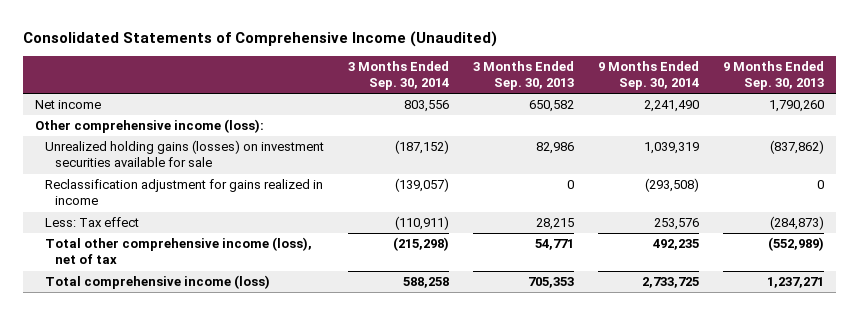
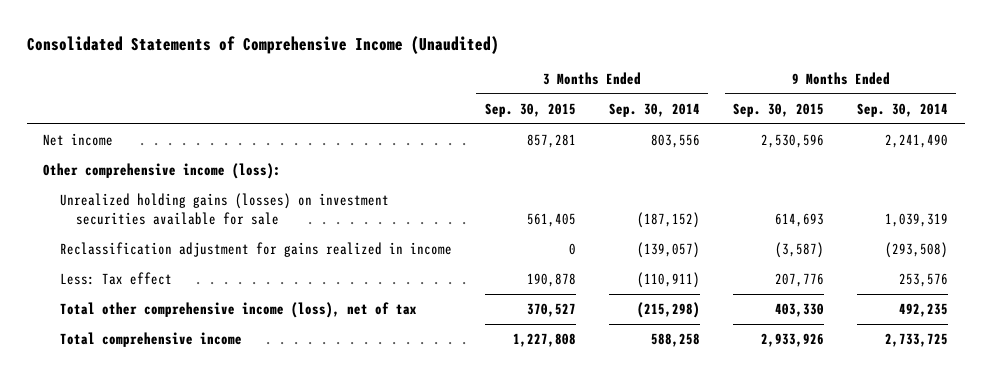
[473,61,575,91] 3 Months Ended Sep. 30, 2013 -> none
[723,61,825,91] 9 Months Ended Sep. 30, 2013 -> none
none -> [484,102,576,117] Sep. 30, 2015
none -> [733,102,825,117] Sep. 30, 2015
[44,275,270,290] Total comprehensive income (loss) -> [59,332,242,348] Total comprehensive income

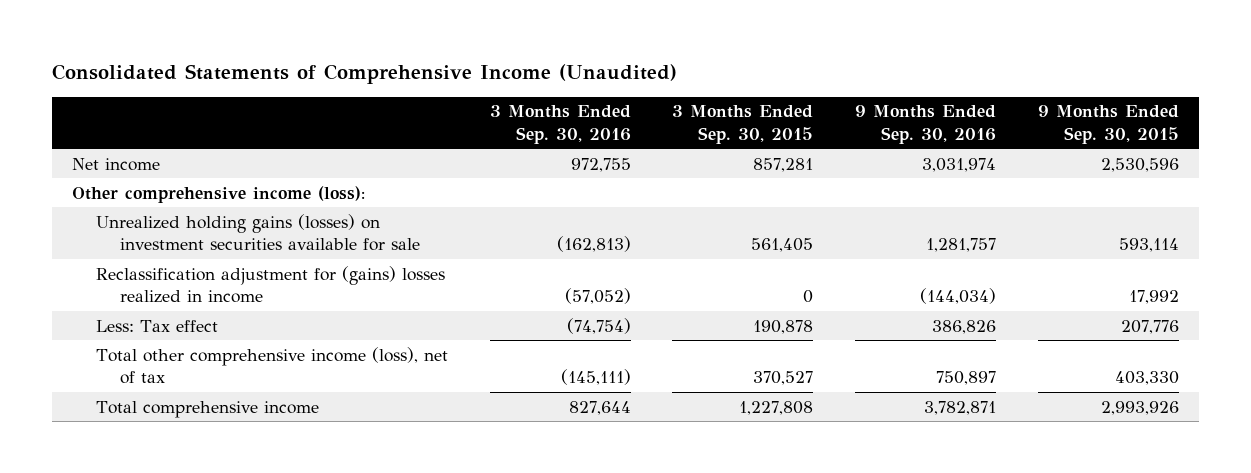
[608,102,700,117] Sep. 30, 2014 -> none
[857,102,949,117] Sep. 30, 2014 -> none
none -> [489,105,631,144] 3 Months Ended Sep. 30, 2016
none -> [854,105,996,144] 9 Months Ended Sep. 30, 2016
[775,213,825,228] 614,693 -> [1118,238,1179,253] 593,114
[59,242,452,258] Reclassification adjustment for gains realized in income -> [96,265,446,304] Reclassification adjustment for (gains) losses realized in income
[775,242,825,259] (3,587) -> [1128,290,1179,305] 17,992
[761,333,825,348] 2,933,926 -> [1100,400,1179,415] 2,993,926

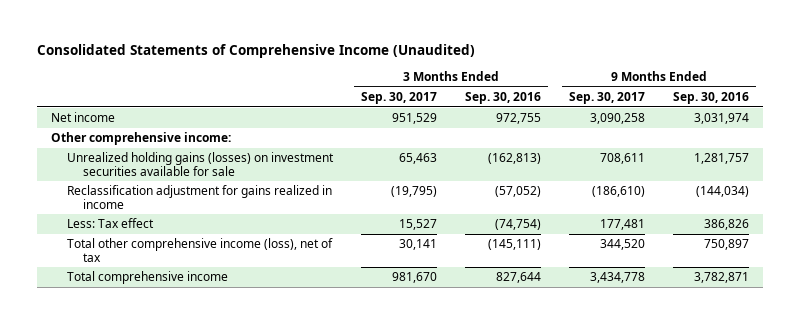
[672,105,814,144] 3 Months Ended Sep. 30, 2015 -> none
[1037,105,1179,144] 9 Months Ended Sep. 30, 2015 -> none
none -> [361,91,438,104] Sep. 30, 2017
none -> [568,91,645,104] Sep. 30, 2017
[72,185,366,203] Other comprehensive income (loss): -> [51,132,232,146] Other comprehensive income:
[96,265,446,304] Reclassification adjustment for (gains) losses realized in income -> [67,185,333,209] Reclassification adjustment for gains realized in income

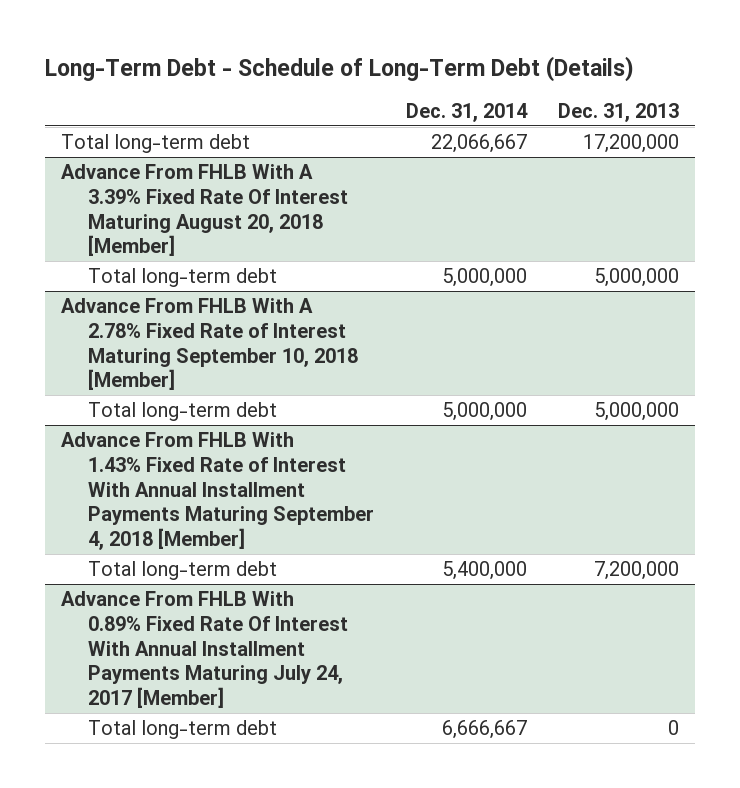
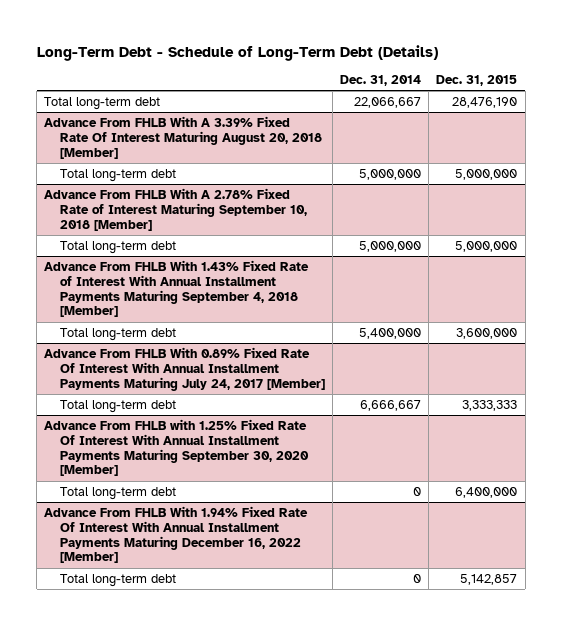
[558,102,680,122] Dec. 31, 2013 -> none
none -> [436,75,518,87] Dec. 31, 2015
none -> [44,418,310,477] Advance From FHLB with 1.25% Fixed Rate Of Interest With Annual Installment Payments Maturing September 30, 2020 [Member]
none -> [60,486,177,500] Total long-term debt
none -> [44,505,309,564] Advance From FHLB With 1.94% Fixed Rate Of Interest With Annual Installment Payments Maturing December 16, 2022 [Member]
none -> [60,573,177,587] Total long-term debt

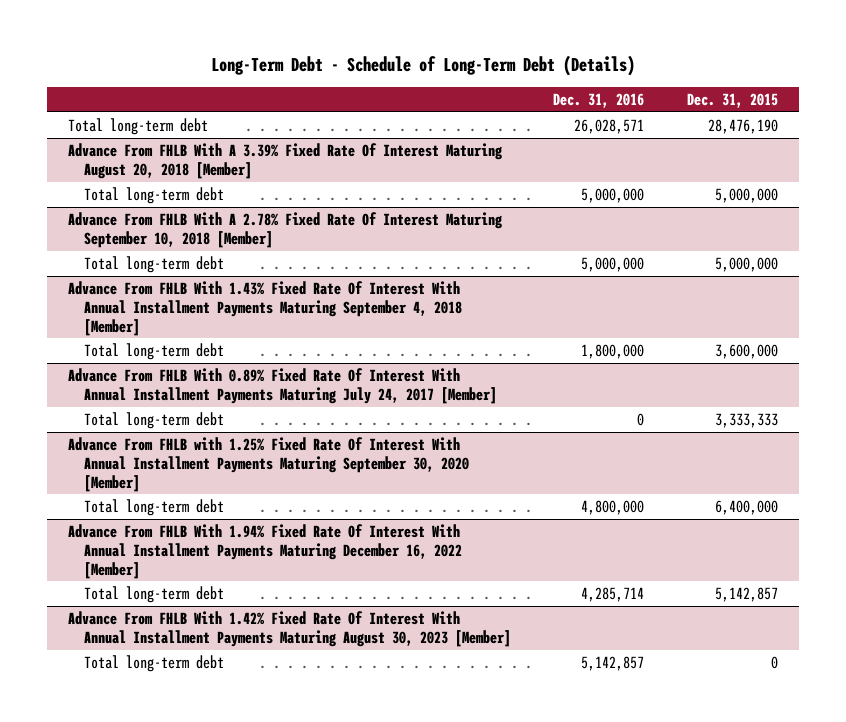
[340,75,422,87] Dec. 31, 2014 -> none
none -> [553,93,645,109] Dec. 31, 2016
[44,187,308,231] Advance From FHLB With A 2.78% Fixed Rate of Interest Maturing September 10, 2018 [Member] -> [67,211,503,248] Advance From FHLB With A 2.78% Fixed Rate Of Interest Maturing September 10, 2018 [Member]
[44,259,310,318] Advance From FHLB With 1.43% Fixed Rate of Interest With Annual Installment Payments Maturing September 4, 2018 [Member] -> [67,280,463,336] Advance From FHLB With 1.43% Fixed Rate Of Interest With Annual Installment Payments Maturing September 4, 2018 [Member]
none -> [67,610,512,647] Advance From FHLB With 1.42% Fixed Rate Of Interest With Annual Installment Payments Maturing August 30, 2023 [Member]
none -> [84,654,225,672] Total long-term debt

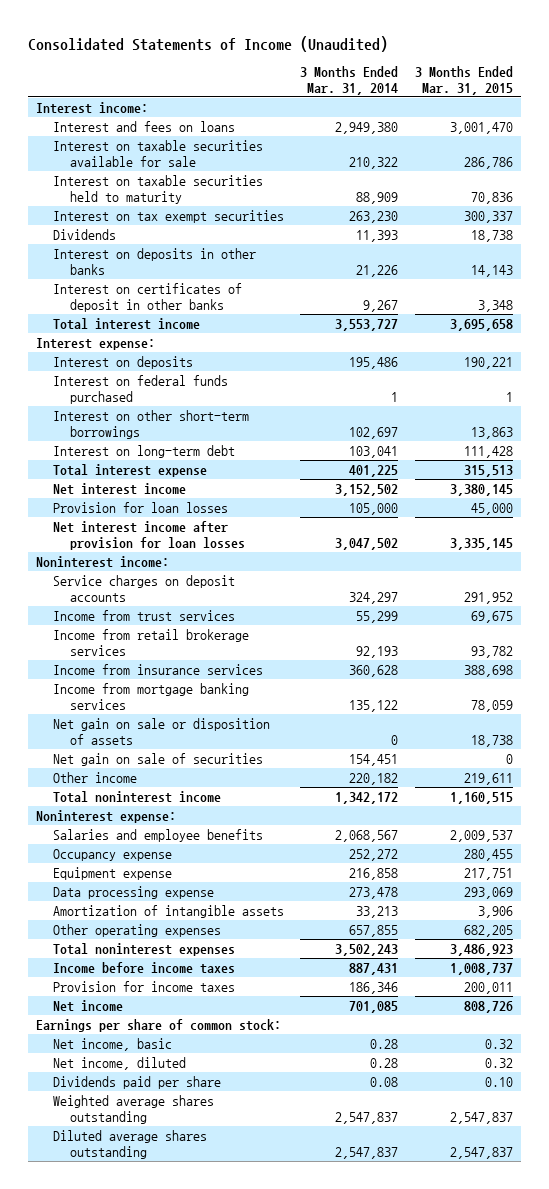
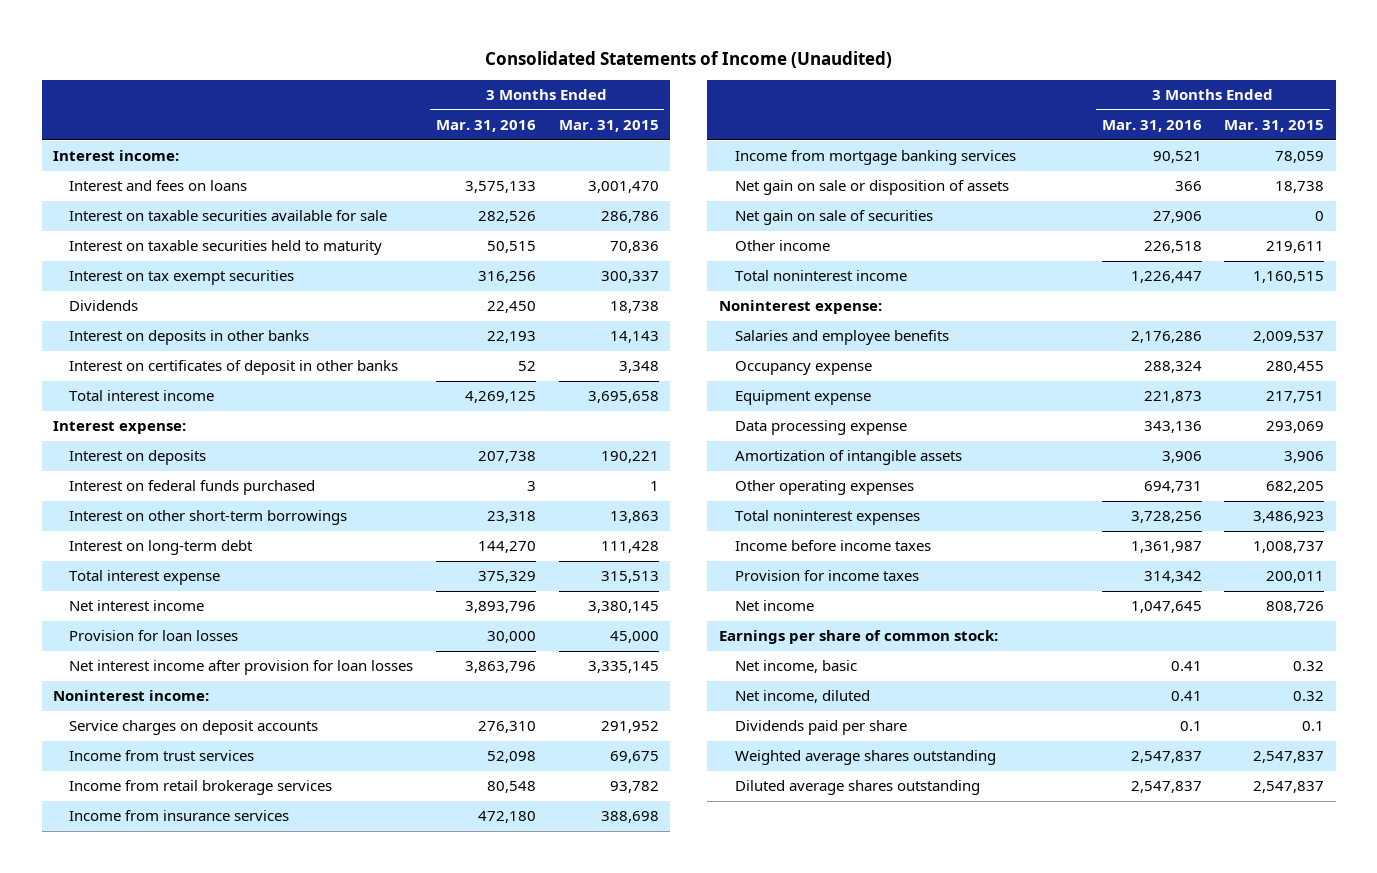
[300,65,399,95] 3 Months Ended Mar. 31, 2014 -> none
none -> [436,120,537,133] Mar. 31, 2016
[484,1076,513,1087] 0.10 -> [1302,721,1325,732] 0.1

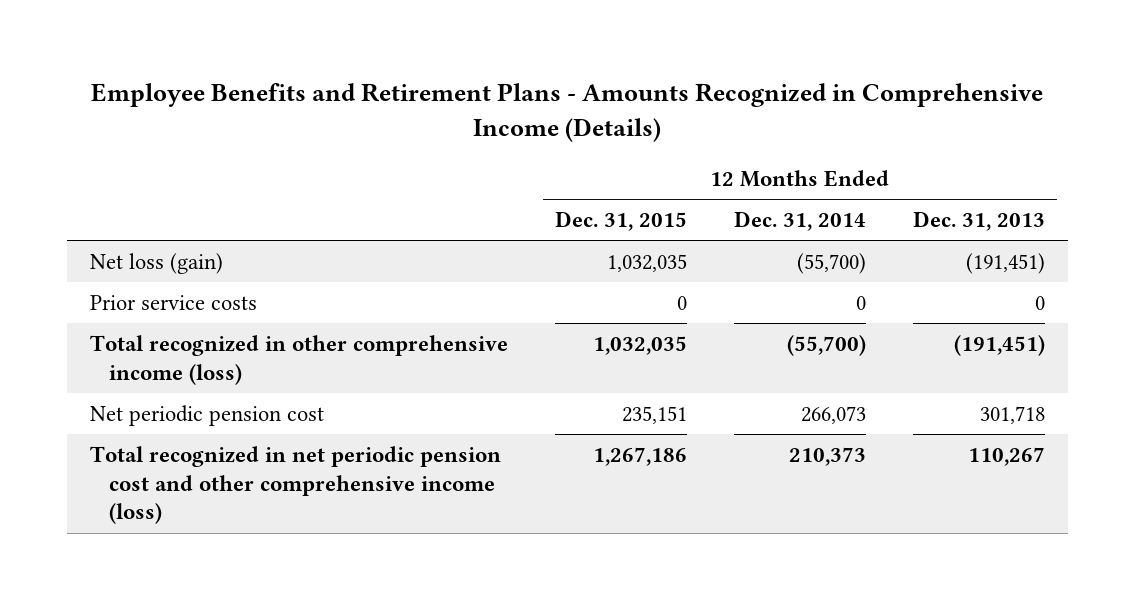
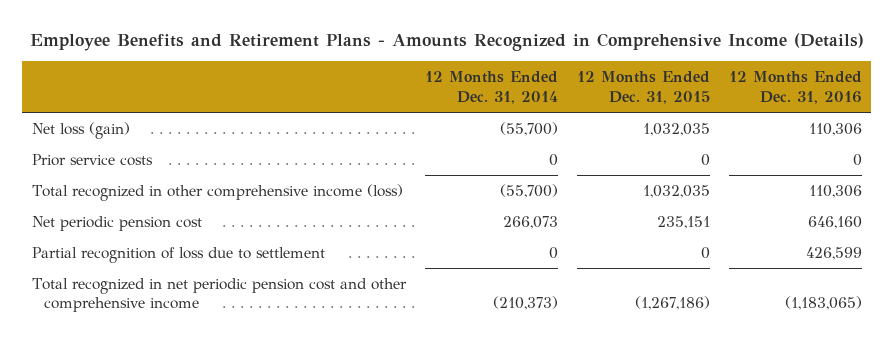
[912,210,1045,231] Dec. 31, 2013 -> none
none -> [728,71,862,104] 12 Months Ended Dec. 31, 2016
none -> [31,247,325,264] Partial recognition of loss due to settlement
[90,445,502,525] Total recognized in net periodic pension cost and other comprehensive income (loss) -> [31,278,407,313] Total recognized in net periodic pension cost and other comprehensive income
[593,446,688,466] 1,267,186 -> [634,296,710,311] (1,267,186)
[788,446,866,466] 210,373 -> [492,296,558,311] (210,373)

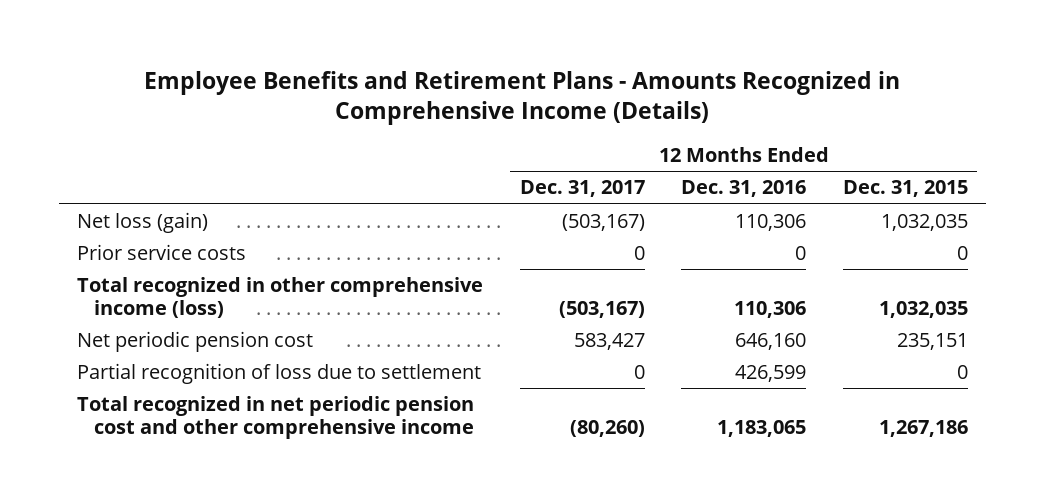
[424,71,558,104] 12 Months Ended Dec. 31, 2014 -> none
none -> [519,180,645,198] Dec. 31, 2017
[634,296,710,311] (1,267,186) -> [878,420,968,438] 1,267,186
[784,296,862,311] (1,183,065) -> [717,420,807,438] 1,183,065

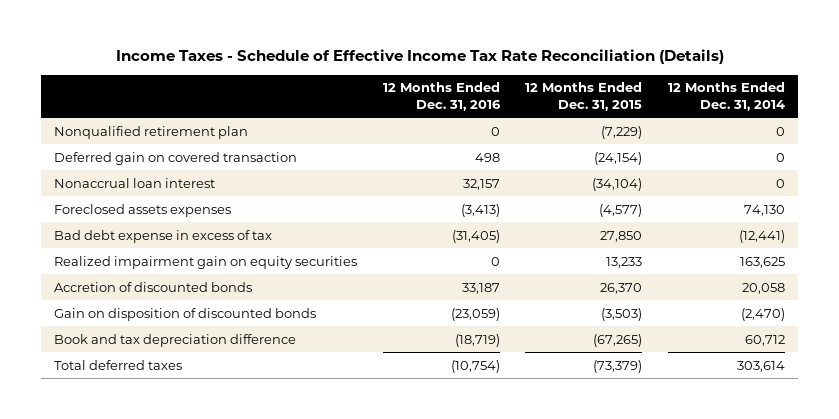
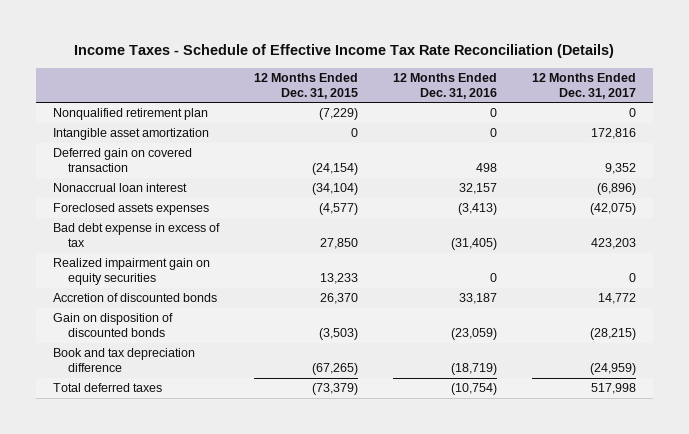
[668,82,786,111] 12 Months Ended Dec. 31, 2014 -> none
none -> [531,72,636,99] 12 Months Ended Dec. 31, 2017
none -> [53,128,210,141] Intangible asset amortization

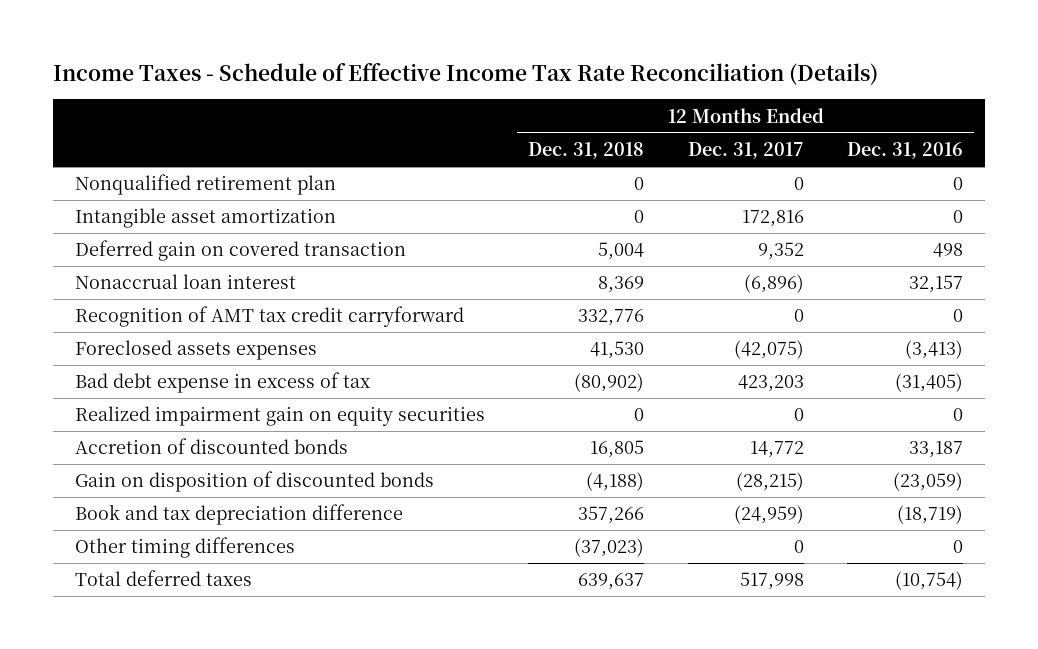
[254,72,359,99] 12 Months Ended Dec. 31, 2015 -> none
none -> [528,142,645,160] Dec. 31, 2018
none -> [74,306,464,328] Recognition of AMT tax credit carryforward
none -> [74,537,295,559] Other timing differences

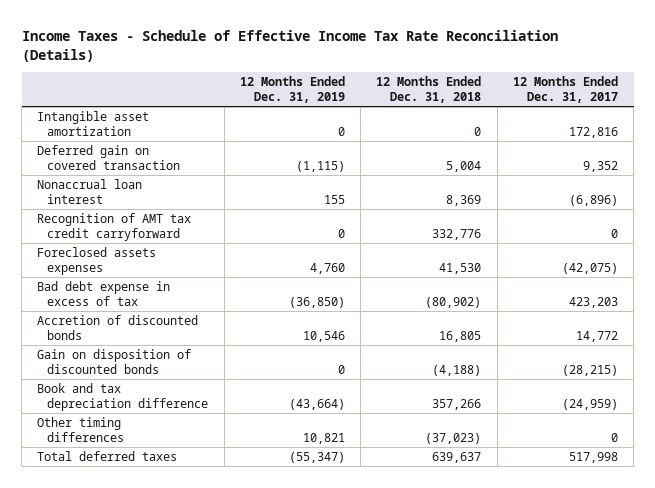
[847,142,964,160] Dec. 31, 2016 -> none
none -> [239,75,345,103] 12 Months Ended Dec. 31, 2019
[74,174,336,196] Nonqualified retirement plan -> none
[74,406,485,427] Realized impairment gain on equity securities -> none

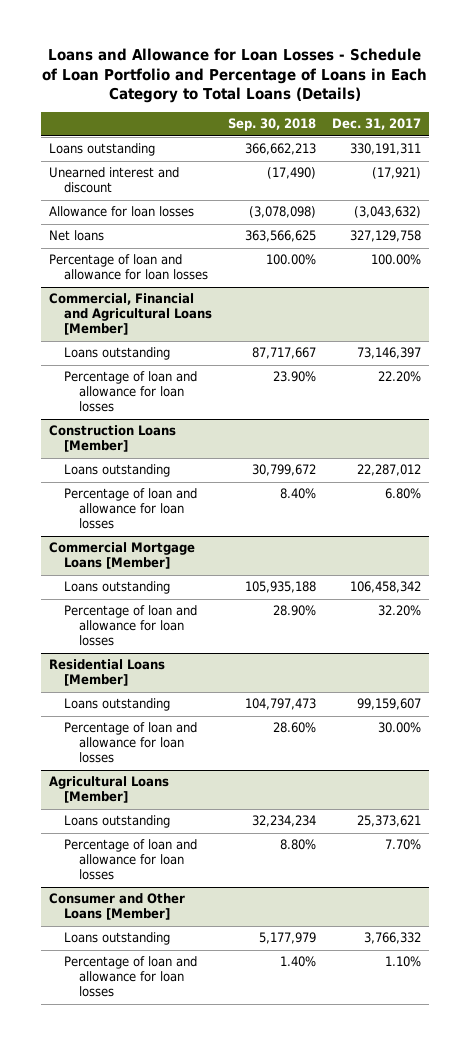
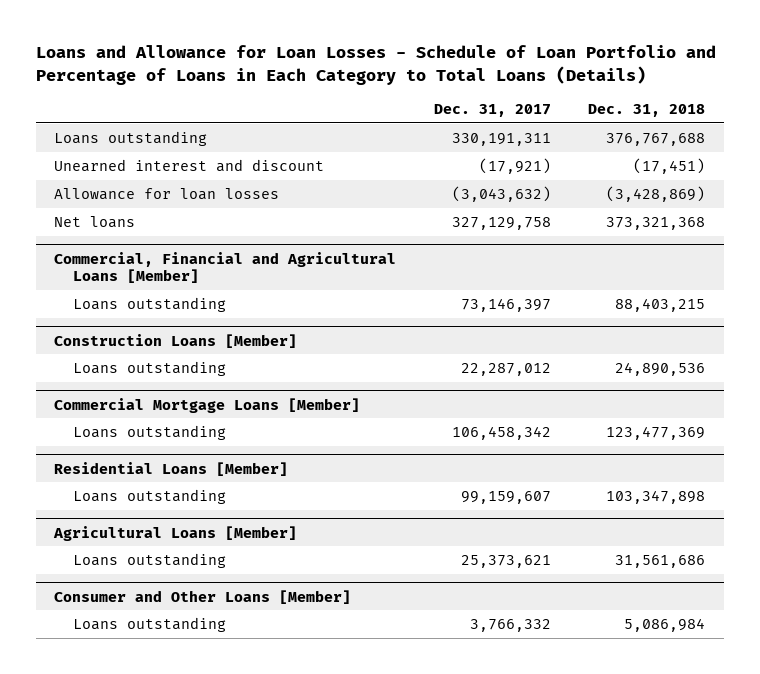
[227,118,316,132] Sep. 30, 2018 -> none
none -> [588,103,706,117] Dec. 31, 2018
[48,254,208,281] Percentage of loan and allowance for loan losses -> none
[63,371,197,413] Percentage of loan and allowance for loan losses -> none
[63,488,197,530] Percentage of loan and allowance for loan losses -> none
[63,605,197,647] Percentage of loan and allowance for loan losses -> none
[63,722,197,764] Percentage of loan and allowance for loan losses -> none
[63,839,197,881] Percentage of loan and allowance for loan losses -> none
[63,956,197,998] Percentage of loan and allowance for loan losses -> none

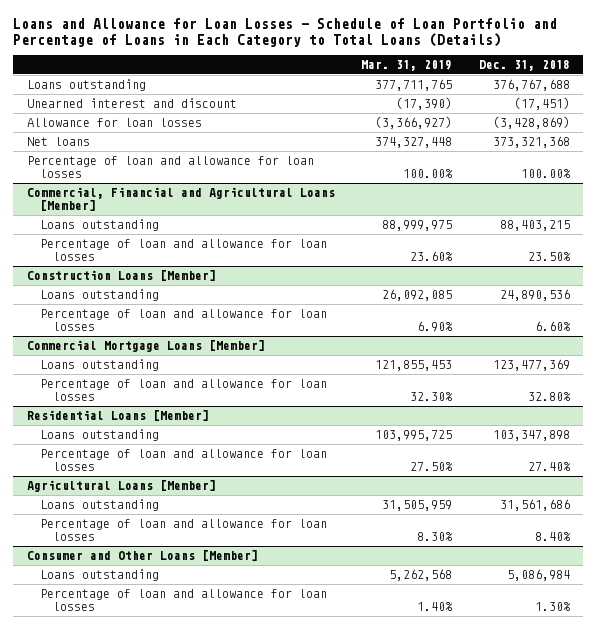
[433,103,551,117] Dec. 31, 2017 -> none
none -> [361,59,453,71] Mar. 31, 2019
none -> [26,156,314,179] Percentage of loan and allowance for loan losses
none -> [40,239,328,262] Percentage of loan and allowance for loan losses
none -> [40,309,328,332] Percentage of loan and allowance for loan losses
none -> [40,379,328,402] Percentage of loan and allowance for loan losses
none -> [40,449,328,472] Percentage of loan and allowance for loan losses
none -> [40,519,328,542] Percentage of loan and allowance for loan losses
none -> [40,589,328,612] Percentage of loan and allowance for loan losses

